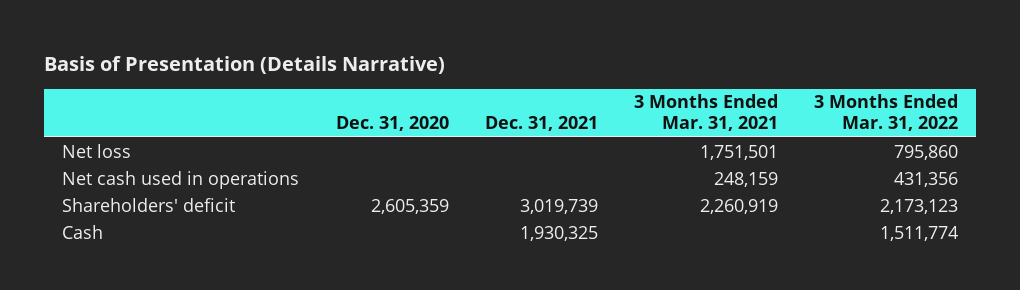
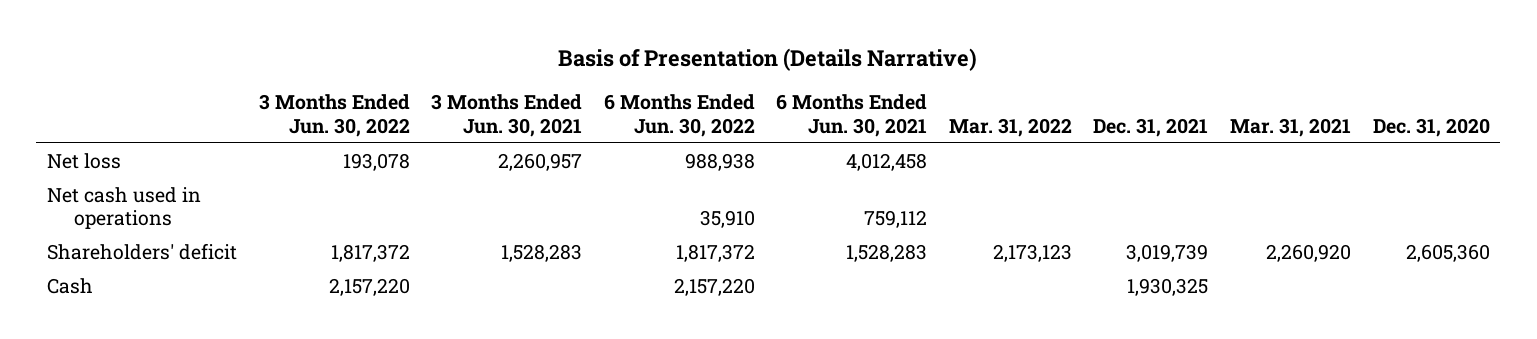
[633,94,778,132] 3 Months Ended Mar. 31, 2021 -> none
[813,94,958,132] 3 Months Ended Mar. 31, 2022 -> none
none -> [258,94,410,137] 3 Months Ended Jun. 30, 2022
none -> [431,94,583,137] 3 Months Ended Jun. 30, 2021
none -> [603,94,755,137] 6 Months Ended Jun. 30, 2022
none -> [776,94,928,137] 6 Months Ended Jun. 30, 2021
none -> [948,117,1072,137] Mar. 31, 2022
none -> [1229,117,1351,137] Mar. 31, 2021
[370,198,449,214] 2,605,359 -> [1405,243,1490,262] 2,605,360

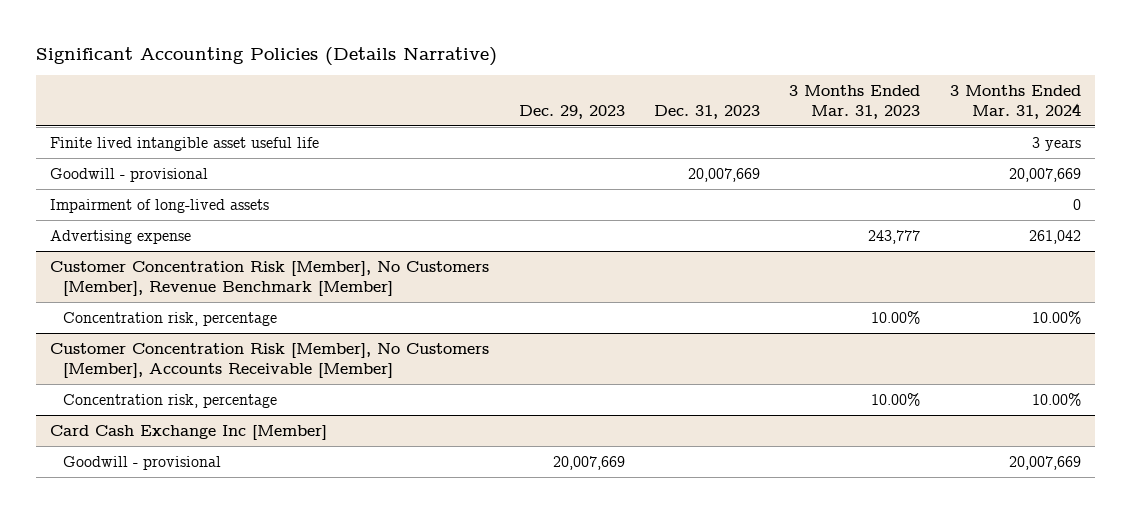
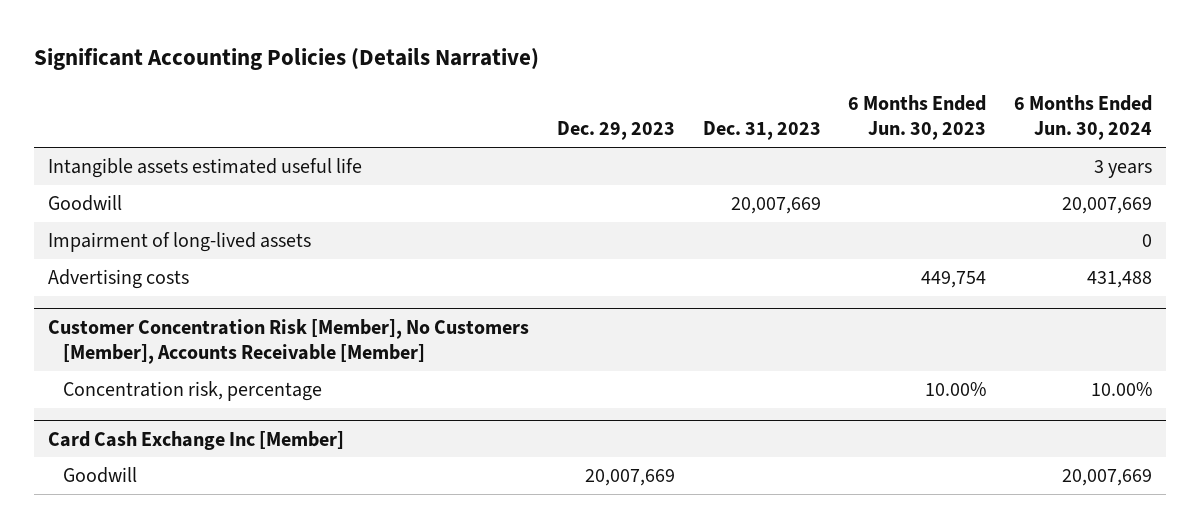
[789,85,921,119] 3 Months Ended Mar. 31, 2023 -> none
[949,85,1081,119] 3 Months Ended Mar. 31, 2024 -> none
none -> [848,95,987,141] 6 Months Ended Jun. 30, 2023
none -> [1014,95,1153,141] 6 Months Ended Jun. 30, 2024
[50,136,320,151] Finite lived intangible asset useful life -> [48,157,363,178] Intangible assets estimated useful life
[50,167,209,182] Goodwill - provisional -> [48,194,123,211] Goodwill
[50,260,490,296] Customer Concentration Risk [Member], No Customers [Member], Revenue Benchmark [Member] -> none
[63,311,278,326] Concentration risk, percentage -> none
[50,229,192,244] Advertising expense -> [48,268,190,289] Advertising costs
[63,455,222,470] Goodwill - provisional -> [63,466,138,483] Goodwill

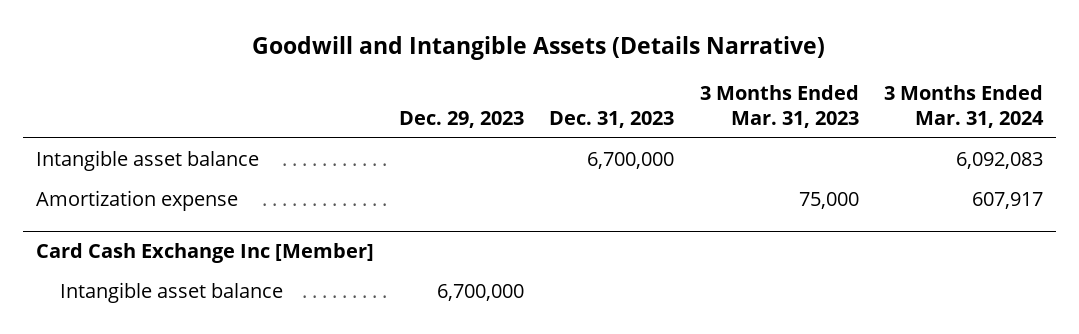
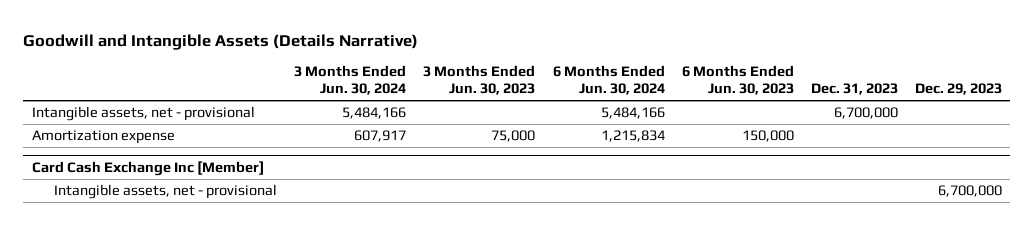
[699,85,859,129] 3 Months Ended Mar. 31, 2023 -> none
[883,85,1044,129] 3 Months Ended Mar. 31, 2024 -> none
none -> [294,65,407,96] 3 Months Ended Jun. 30, 2024
none -> [423,65,536,96] 3 Months Ended Jun. 30, 2023
none -> [552,65,665,96] 6 Months Ended Jun. 30, 2024
none -> [681,65,794,96] 6 Months Ended Jun. 30, 2023
[35,149,259,171] Intangible asset balance -> [31,106,255,122] Intangible assets, net - provisional
[59,281,283,303] Intangible asset balance -> [54,184,278,200] Intangible assets, net - provisional

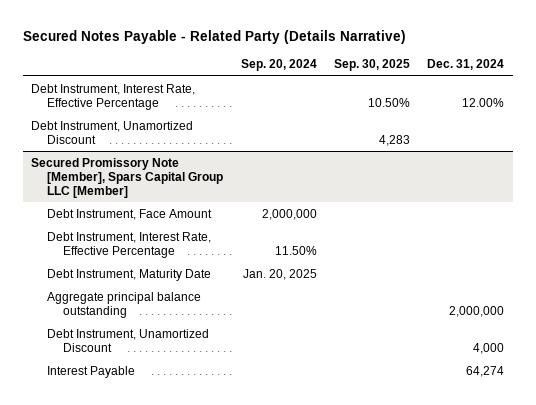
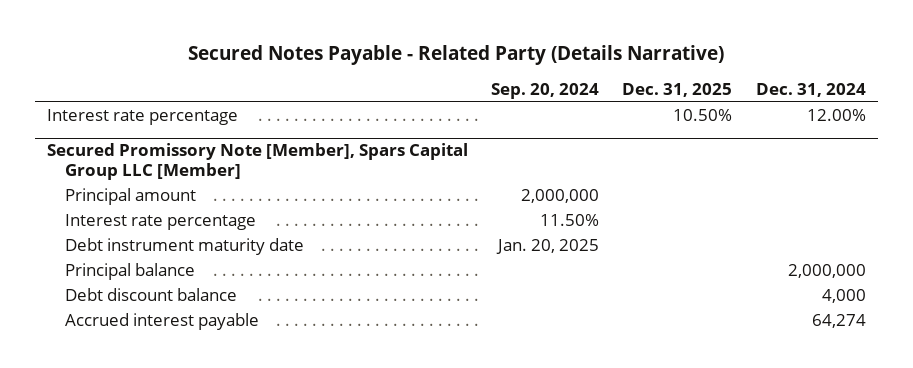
[333,59,410,72] Sep. 30, 2025 -> none
none -> [622,83,733,98] Dec. 31, 2025
[31,120,194,144] Debt Instrument, Unamortized Discount -> none
[31,83,196,110] Debt Instrument, Interest Rate, Effective Percentage -> [46,109,238,126] Interest rate percentage
[47,208,213,220] Debt Instrument, Face Amount -> [64,188,196,206] Principal amount
[47,231,212,258] Debt Instrument, Interest Rate, Effective Percentage -> [64,214,256,231] Interest rate percentage
[47,268,212,281] Debt Instrument, Maturity Date -> [64,238,304,256] Debt instrument maturity date
[47,291,202,318] Aggregate principal balance outstanding -> [64,263,195,281] Principal balance
[47,328,210,352] Debt Instrument, Unamortized Discount -> [64,288,237,302] Debt discount balance
[47,365,136,378] Interest Payable -> [64,313,259,331] Accrued interest payable

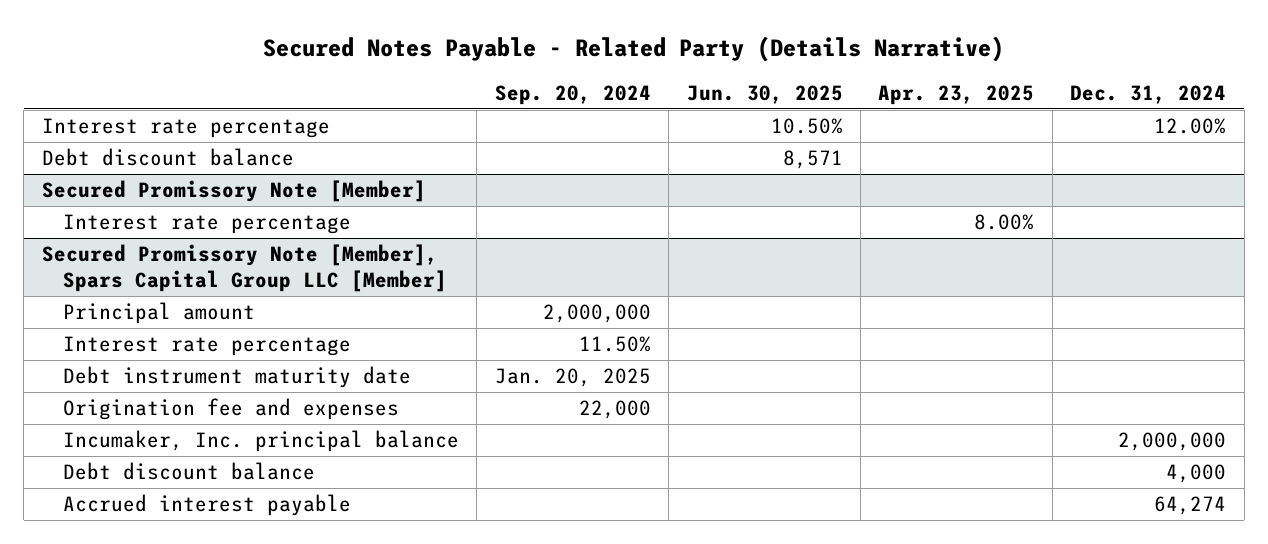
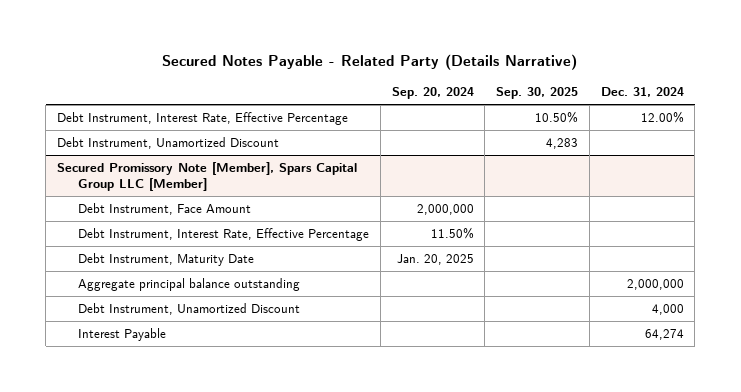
[686,84,843,104] Jun. 30, 2025 -> none
[878,84,1035,105] Apr. 23, 2025 -> none
none -> [496,87,579,100] Sep. 30, 2025
[41,180,426,203] Secured Promissory Note [Member] -> none
[63,214,352,235] Interest rate percentage -> none
[41,118,330,139] Interest rate percentage -> [56,112,348,126] Debt Instrument, Interest Rate, Effective Percentage
[41,148,294,167] Debt discount balance -> [56,137,279,150] Debt Instrument, Unamortized Discount
[63,398,400,421] Origination fee and expenses -> none
[63,302,256,325] Principal amount -> [77,203,251,216] Debt Instrument, Face Amount
[63,336,352,357] Interest rate percentage -> [77,228,369,242] Debt Instrument, Interest Rate, Effective Percentage
[63,366,412,389] Debt instrument maturity date -> [77,253,254,267] Debt Instrument, Maturity Date
[63,430,460,453] Incumaker, Inc. principal balance -> [77,278,300,292] Aggregate principal balance outstanding
[63,462,316,481] Debt discount balance -> [77,303,300,316] Debt Instrument, Unamortized Discount
[63,494,352,517] Accrued interest payable -> [77,328,166,342] Interest Payable

